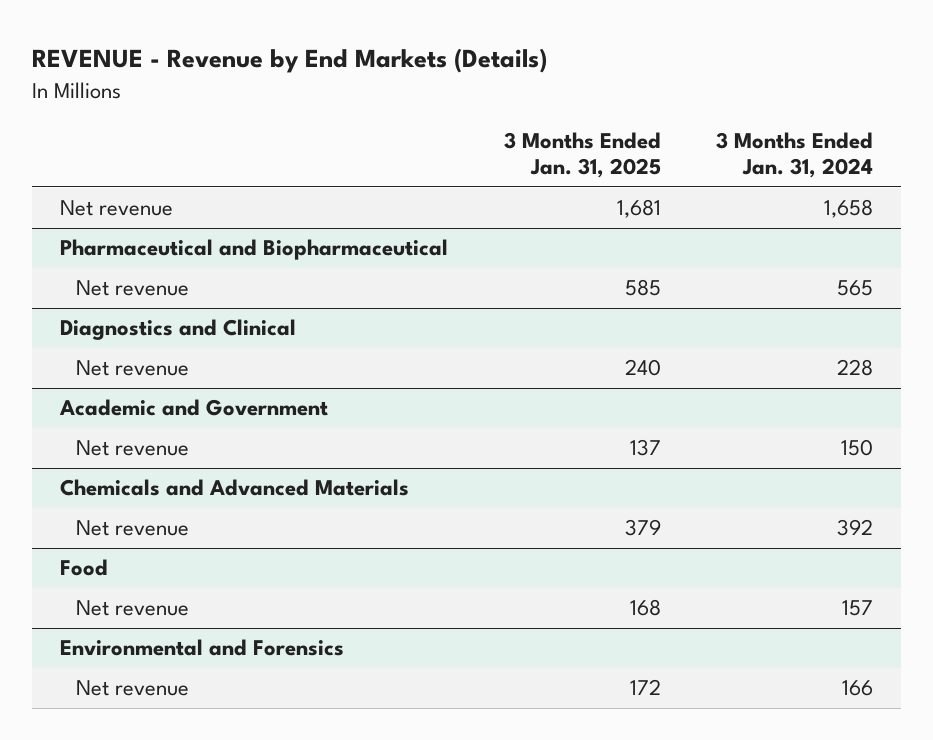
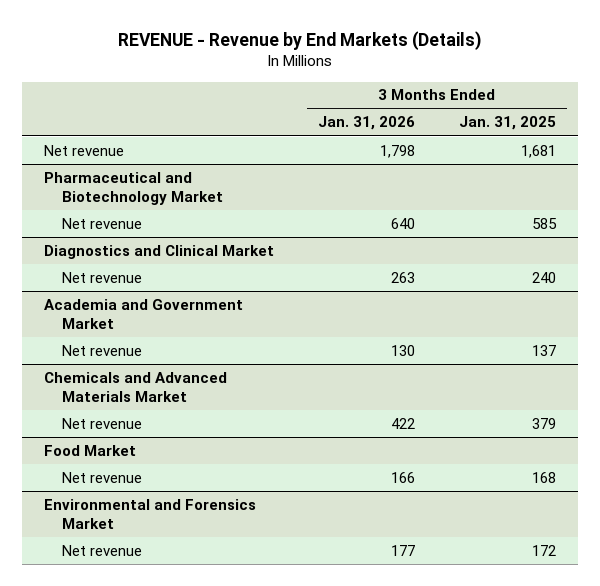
[716,131,874,179] 3 Months Ended Jan. 31, 2024 -> none
none -> [317,116,415,131] Jan. 31, 2026
[59,239,448,261] Pharmaceutical and Biopharmaceutical -> none
none -> [44,171,224,206] Pharmaceutical and Biotechnology Market
[59,319,296,341] Diagnostics and Clinical -> [44,244,275,259] Diagnostics and Clinical Market
[58,399,328,417] Academic and Government -> [44,298,244,330] Academia and Government Market
[59,479,409,497] Chemicals and Advanced Materials -> [44,371,228,403] Chemicals and Advanced Materials Market
[59,559,108,577] Food -> [44,444,137,456] Food Market
[59,639,344,657] Environmental and Forensics -> [44,498,257,530] Environmental and Forensics Market

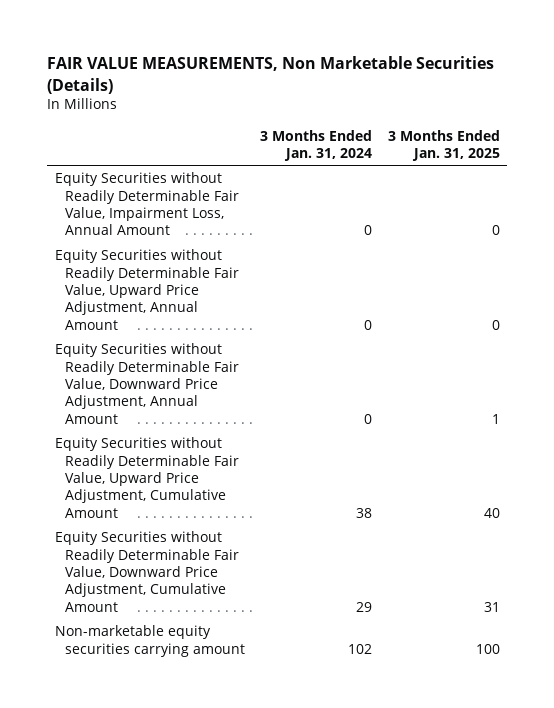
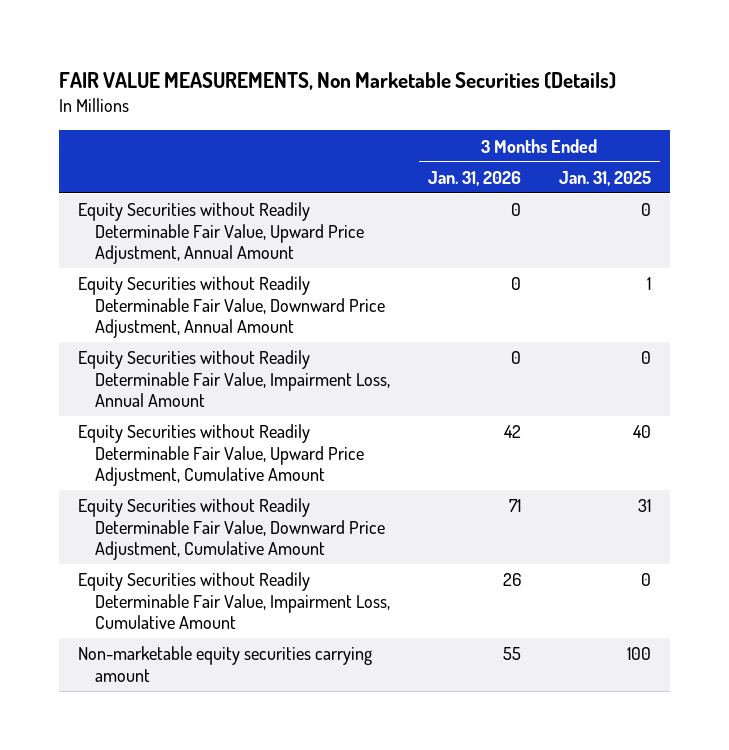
[260,129,373,162] 3 Months Ended Jan. 31, 2024 -> none
none -> [427,170,521,186] Jan. 31, 2026
[54,172,239,236] Equity Securities without Readily Determinable Fair Value, Impairment Loss, Annual Amount -> [78,350,391,408] Equity Securities without Readily Determinable Fair Value, Impairment Loss, Annual Amount
none -> [78,572,391,630] Equity Securities without Readily Determinable Fair Value, Impairment Loss, Cumulative Amount

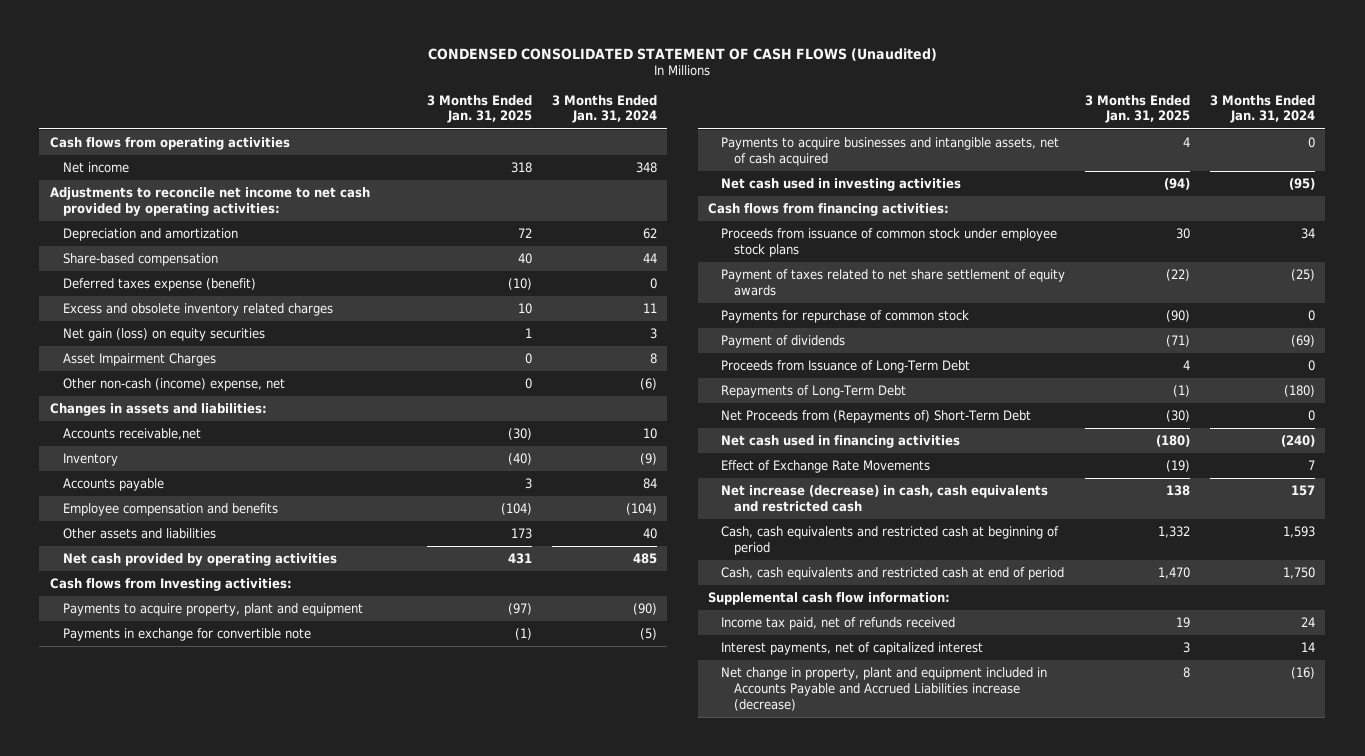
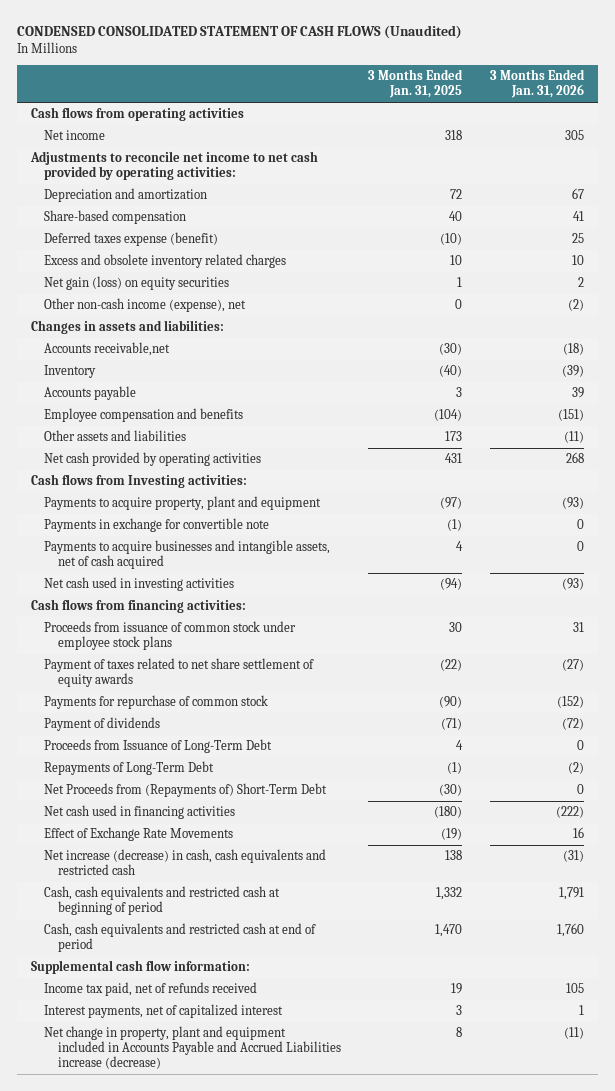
[551,94,657,124] 3 Months Ended Jan. 31, 2024 -> none
none -> [490,69,586,99] 3 Months Ended Jan. 31, 2026
[62,353,216,367] Asset Impairment Charges -> none
[62,378,285,392] Other non-cash (income) expense, net -> [44,298,247,313] Other non-cash income (expense), net

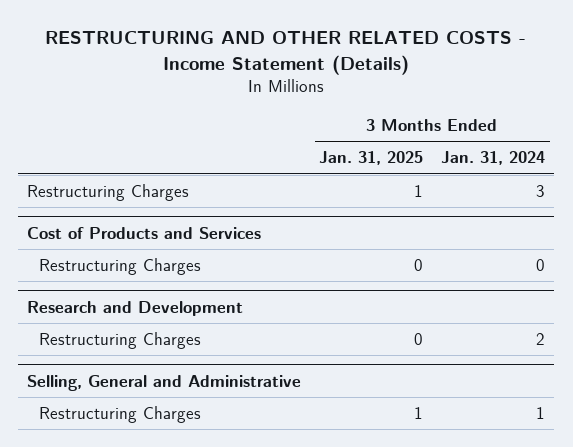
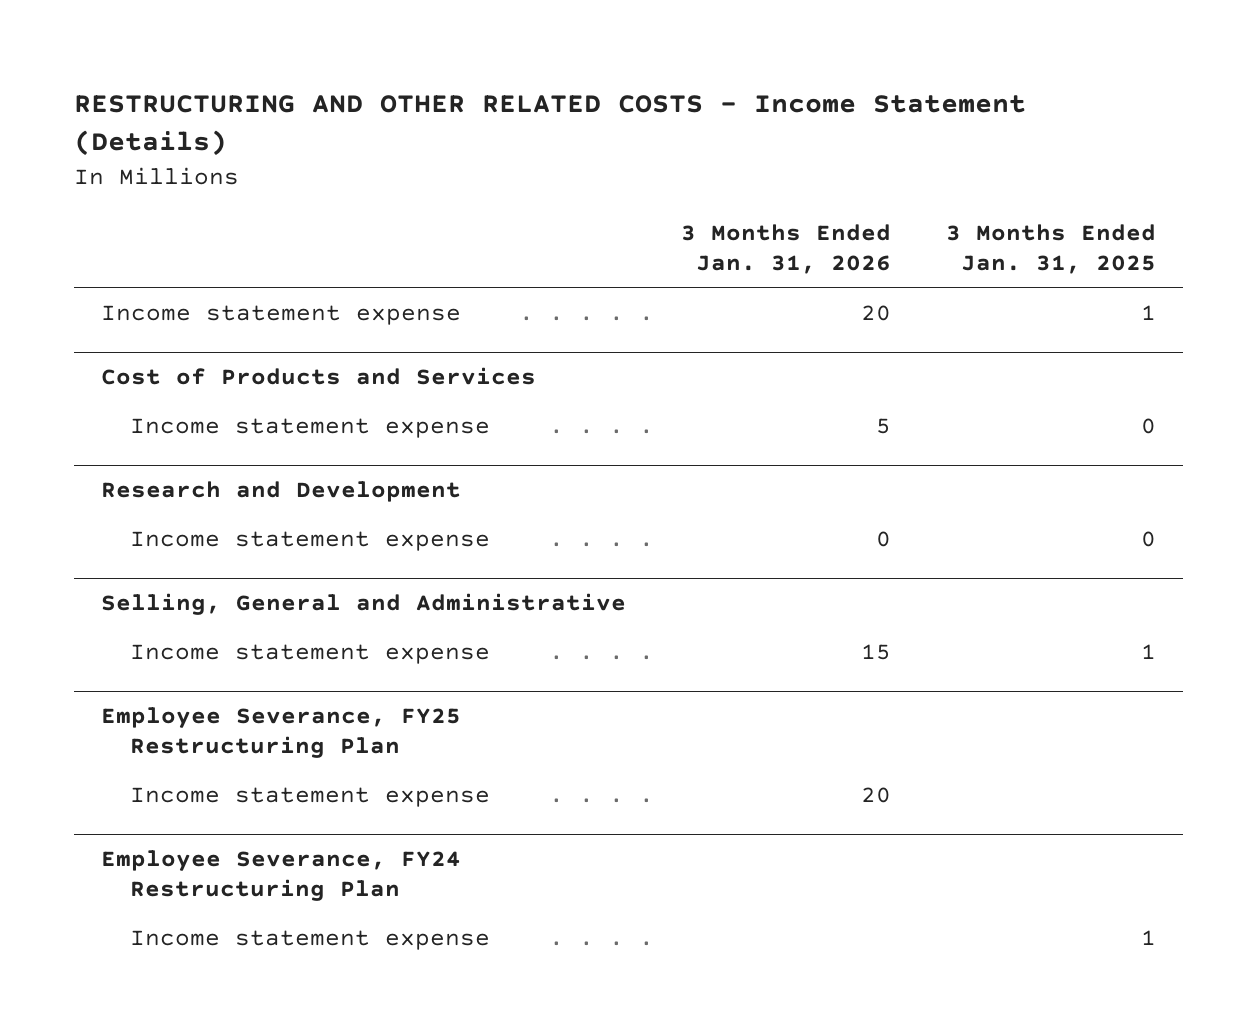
[441,151,546,166] Jan. 31, 2024 -> none
none -> [681,223,892,275] 3 Months Ended Jan. 31, 2026
[27,184,190,202] Restructuring Charges -> [101,304,462,325] Income statement expense
[39,258,202,276] Restructuring Charges -> [130,417,491,438] Income statement expense
[39,332,202,350] Restructuring Charges -> [130,530,491,551] Income statement expense
[39,406,202,424] Restructuring Charges -> [130,643,491,664] Income statement expense
none -> [101,706,462,759] Employee Severance, FY25 Restructuring Plan
none -> [130,786,491,807] Income statement expense
none -> [101,849,462,902] Employee Severance, FY24 Restructuring Plan
none -> [130,929,491,950] Income statement expense

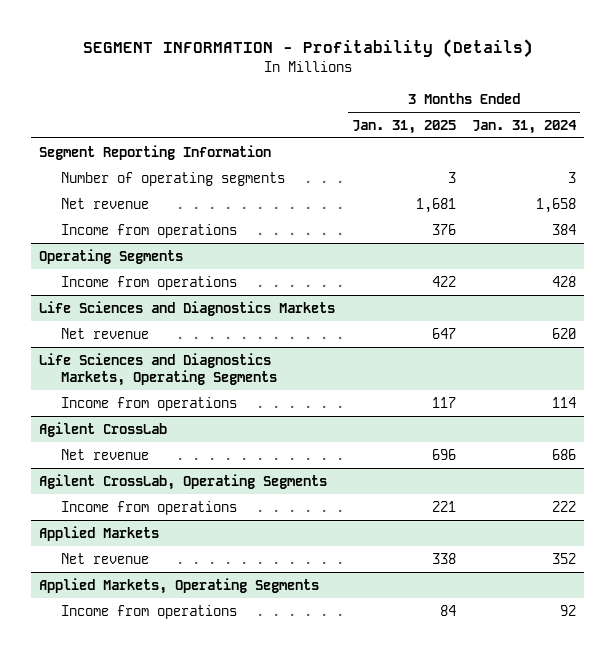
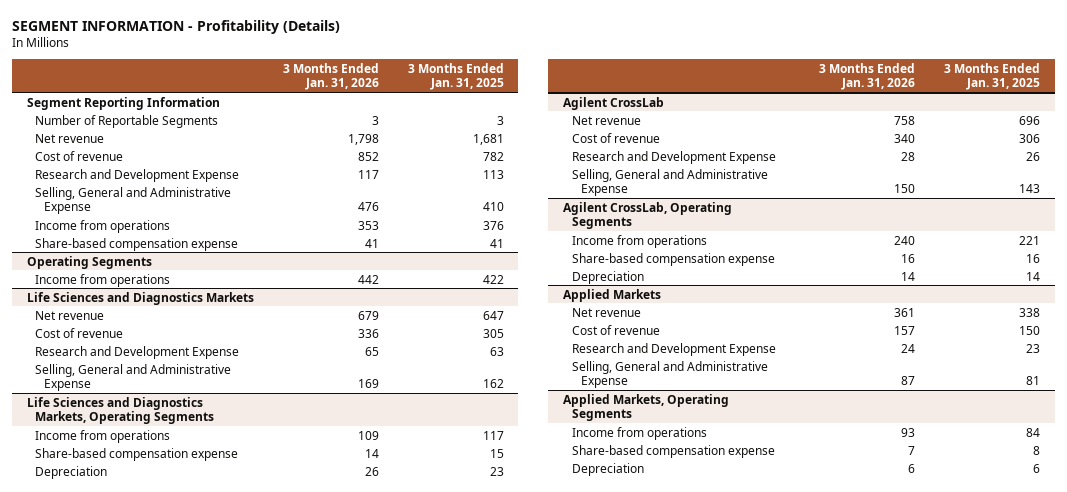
[472,119,578,134] Jan. 31, 2024 -> none
none -> [282,62,379,91] 3 Months Ended Jan. 31, 2026
[60,171,285,186] Number of operating segments -> [35,114,219,128] Number of Reportable Segments
none -> [35,150,124,161] Cost of revenue
none -> [35,168,240,182] Research and Development Expense
none -> [35,186,232,215] Selling, General and Administrative Expense
none -> [35,237,239,251] Share-based compensation expense
none -> [35,327,124,338] Cost of revenue
none -> [35,345,240,359] Research and Development Expense
none -> [35,363,232,392] Selling, General and Administrative Expense
none -> [35,447,239,461] Share-based compensation expense
none -> [35,465,108,479] Depreciation
none -> [571,132,660,143] Cost of revenue
none -> [571,150,776,164] Research and Development Expense
none -> [571,168,768,197] Selling, General and Administrative Expense
none -> [571,252,775,266] Share-based compensation expense
none -> [571,270,644,284] Depreciation
none -> [571,324,660,335] Cost of revenue
none -> [571,342,776,356] Research and Development Expense
none -> [571,360,768,389] Selling, General and Administrative Expense
none -> [571,444,775,458] Share-based compensation expense
none -> [571,462,644,476] Depreciation

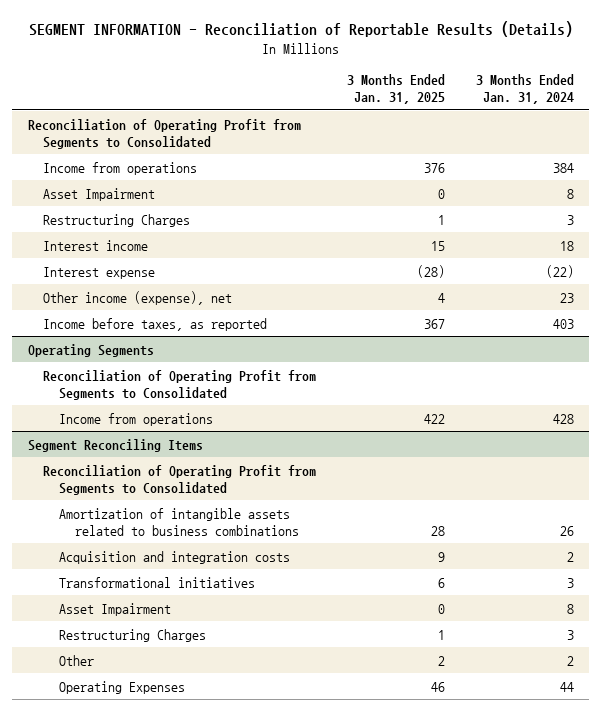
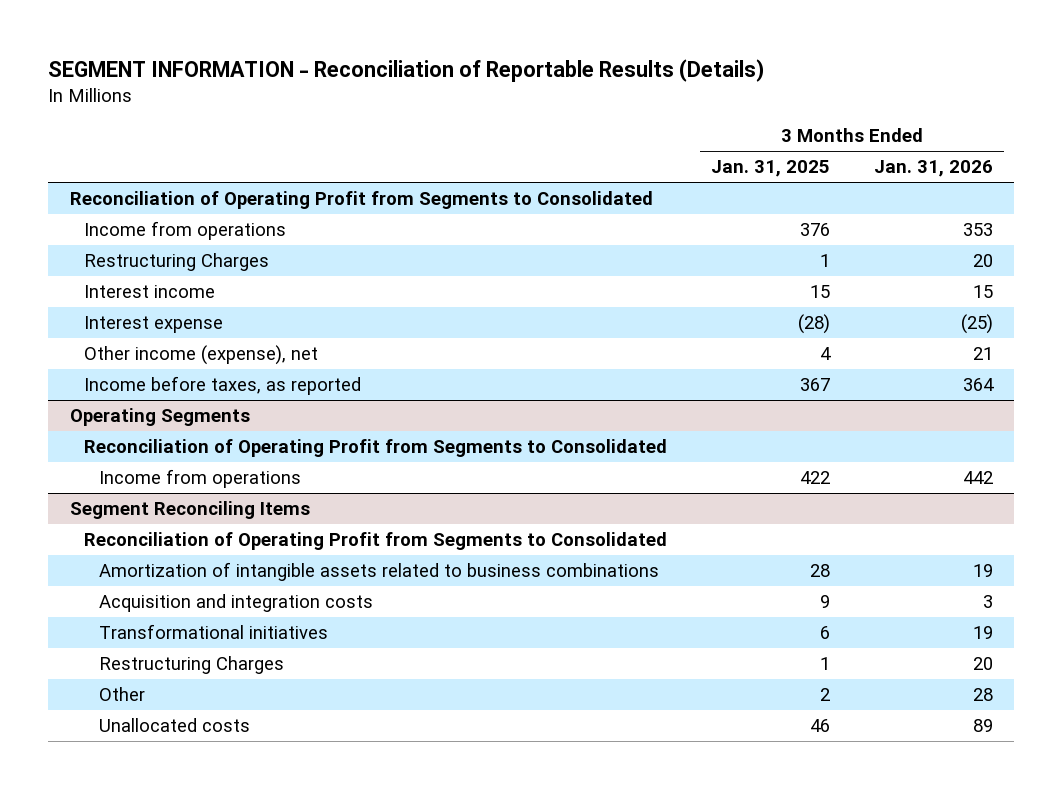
[475,74,574,105] 3 Months Ended Jan. 31, 2024 -> none
none -> [873,160,993,178] Jan. 31, 2026
[43,187,156,201] Asset Impairment -> none
[58,602,171,616] Asset Impairment -> none
[58,680,185,694] Operating Expenses -> [98,718,250,733] Unallocated costs

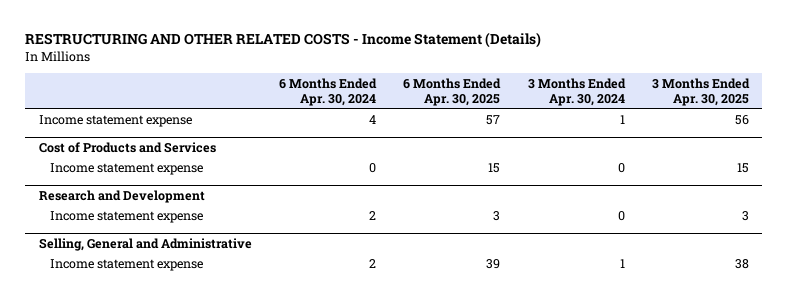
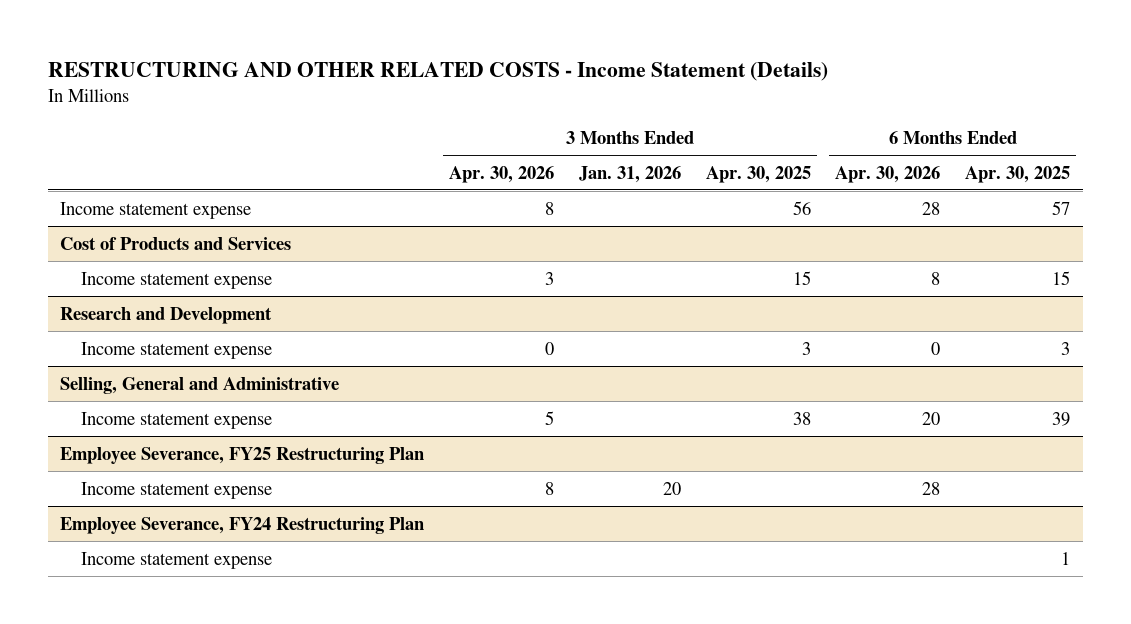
[279,77,378,107] 6 Months Ended Apr. 30, 2024 -> none
[527,77,626,107] 3 Months Ended Apr. 30, 2024 -> none
none -> [449,165,555,183] Apr. 30, 2026
none -> [578,165,681,183] Jan. 31, 2026
none -> [835,165,941,183] Apr. 30, 2026
none -> [60,446,425,464] Employee Severance, FY25 Restructuring Plan
none -> [80,481,272,499] Income statement expense
none -> [60,516,425,534] Employee Severance, FY24 Restructuring Plan
none -> [80,551,272,569] Income statement expense

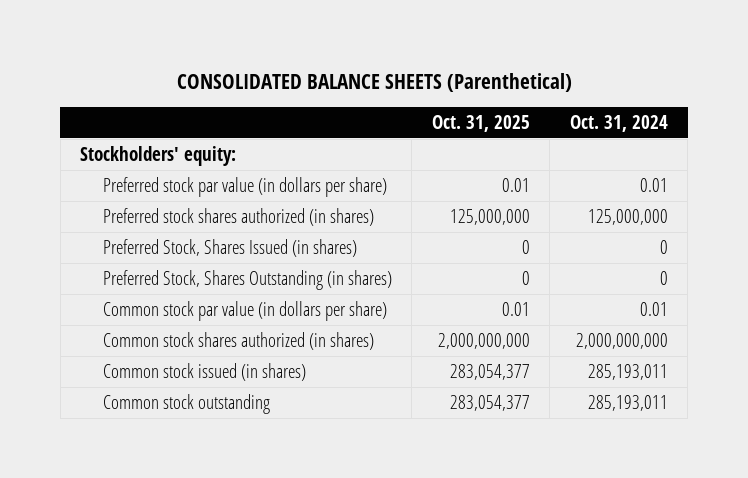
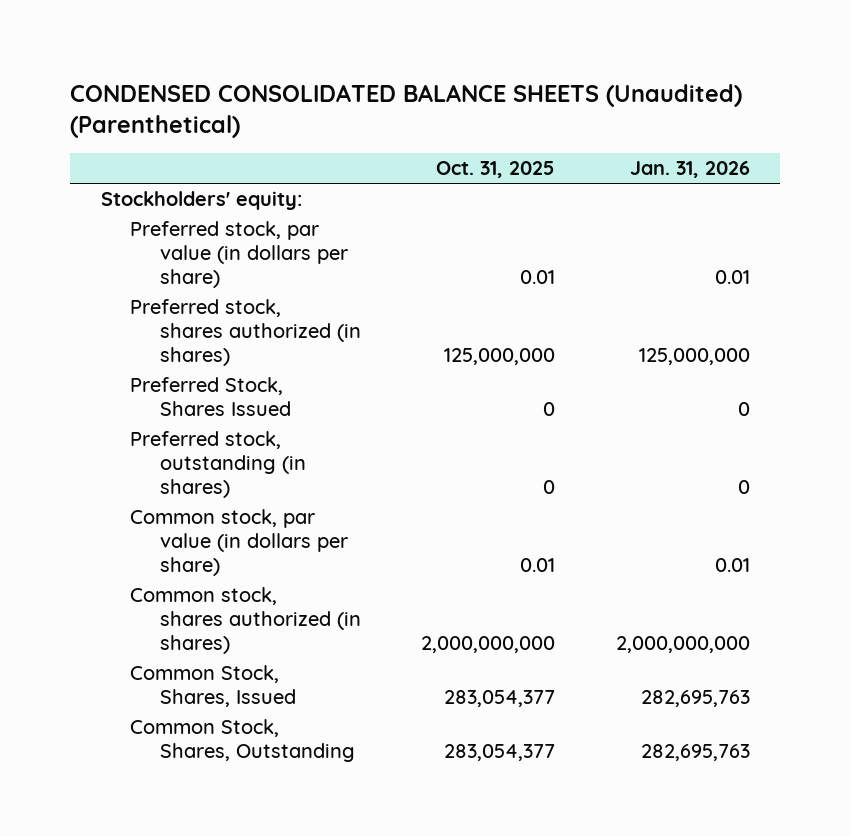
[176,72,572,92] CONSOLIDATED BALANCE SHEETS (Parenthetical) -> [70,83,743,139] CONDENSED CONSOLIDATED BALANCE SHEETS (Unaudited) (Parenthetical)
[569,114,668,132] Oct. 31, 2024 -> none
none -> [629,161,750,179] Jan. 31, 2026
[102,176,387,197] Preferred stock par value (in dollars per share) -> [130,221,348,289] Preferred stock, par value (in dollars per share)
[102,207,374,226] Preferred stock shares authorized (in shares) -> [130,299,361,367] Preferred stock, shares authorized (in shares)
[102,238,357,257] Preferred Stock, Shares Issued (in shares) -> [130,377,291,417] Preferred Stock, Shares Issued
[102,269,392,290] Preferred Stock, Shares Outstanding (in shares) -> [130,431,306,499] Preferred stock, outstanding (in shares)
[102,300,387,321] Common stock par value (in dollars per share) -> [130,509,348,577] Common stock, par value (in dollars per share)
[102,331,374,350] Common stock shares authorized (in shares) -> [130,587,361,655] Common stock, shares authorized (in shares)
[102,362,306,381] Common stock issued (in shares) -> [130,665,296,708] Common Stock, Shares, Issued
[102,393,270,414] Common stock outstanding -> [130,719,355,763] Common Stock, Shares, Outstanding

